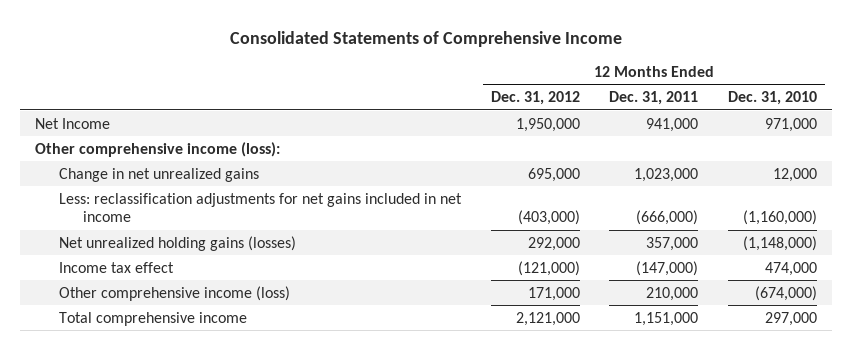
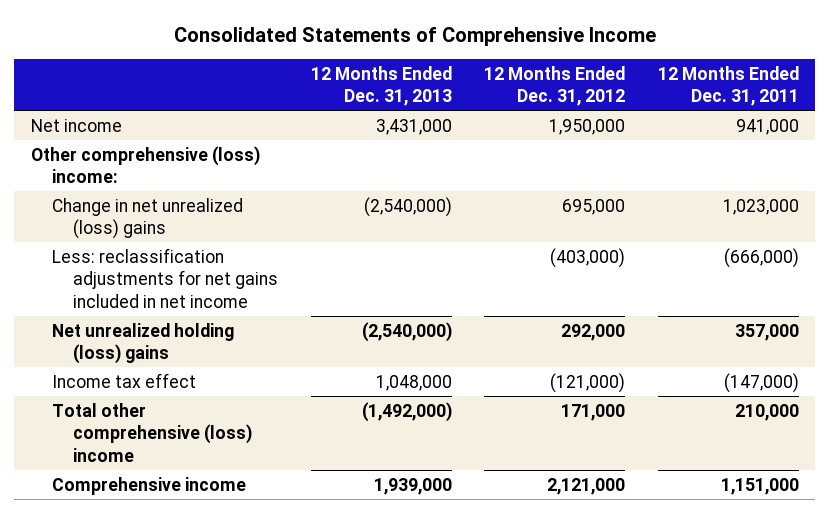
[728,91,818,106] Dec. 31, 2010 -> none
none -> [310,65,452,107] 12 Months Ended Dec. 31, 2013
[34,117,110,129] Net Income -> [30,118,122,132] Net income
[34,141,280,157] Other comprehensive income (loss): -> [30,145,260,184] Other comprehensive (loss) income:
[58,167,259,182] Change in net unrealized gains -> [51,197,243,240] Change in net unrealized (loss) gains
[58,235,296,251] Net unrealized holding gains (losses) -> [51,322,234,365] Net unrealized holding (loss) gains
[58,285,290,301] Other comprehensive income (loss) -> [51,402,253,462] Total other comprehensive (loss) income
[58,311,247,326] Total comprehensive income -> [51,476,246,495] Comprehensive income

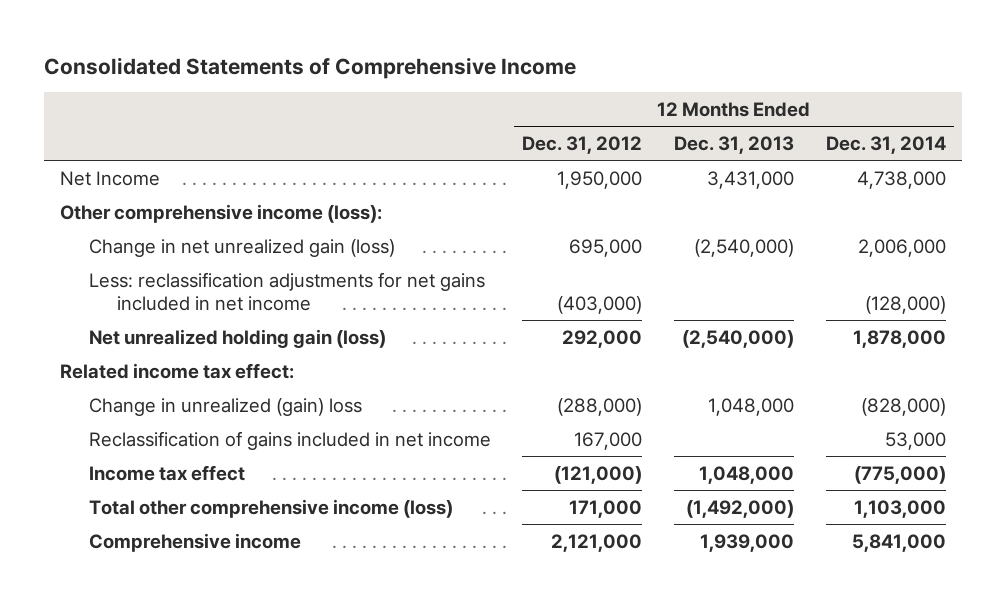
[657,65,799,107] 12 Months Ended Dec. 31, 2011 -> none
none -> [825,136,946,155] Dec. 31, 2014
[30,118,122,132] Net income -> [60,170,161,186] Net Income
[30,145,260,184] Other comprehensive (loss) income: -> [60,203,383,223] Other comprehensive income (loss):
[51,197,243,240] Change in net unrealized (loss) gains -> [88,238,395,257] Change in net unrealized gain (loss)
[51,322,234,365] Net unrealized holding (loss) gains -> [88,328,386,348] Net unrealized holding gain (loss)
none -> [60,362,295,379] Related income tax effect:
none -> [88,397,362,416] Change in unrealized (gain) loss
none -> [88,430,491,450] Reclassification of gains included in net income
[51,402,253,462] Total other comprehensive (loss) income -> [88,498,453,518] Total other comprehensive income (loss)

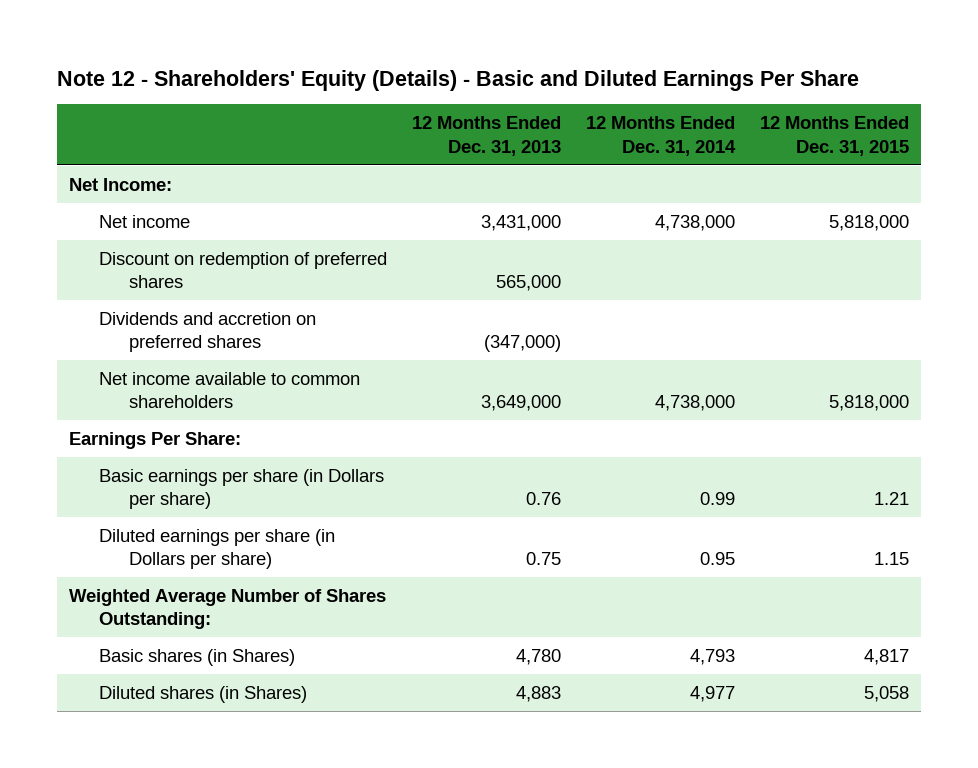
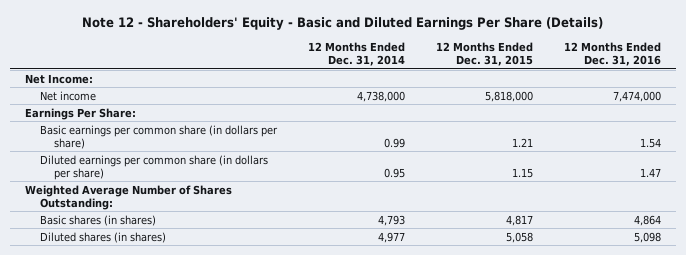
[56,69,859,91] Note 12 - Shareholders' Equity (Details) - Basic and Diluted Earnings Per Share -> [82,17,604,31] Note 12 - Shareholders' Equity - Basic and Diluted Earnings Per Share (Details)
[412,116,562,156] 12 Months Ended Dec. 31, 2013 -> none
none -> [563,42,661,67] 12 Months Ended Dec. 31, 2016
[99,251,388,289] Discount on redemption of preferred shares -> none
[99,311,317,353] Dividends and accretion on preferred shares -> none
[99,371,361,409] Net income available to common shareholders -> none
[99,468,385,510] Basic earnings per share (in Dollars per share) -> [39,124,278,149] Basic earnings per common share (in dollars per share)
[99,528,336,570] Diluted earnings per share (in Dollars per share) -> [39,154,268,180] Diluted earnings per common share (in dollars per share)
[99,648,296,666] Basic shares (in Shares) -> [39,214,156,226] Basic shares (in shares)
[99,685,308,703] Diluted shares (in Shares) -> [39,231,166,243] Diluted shares (in shares)

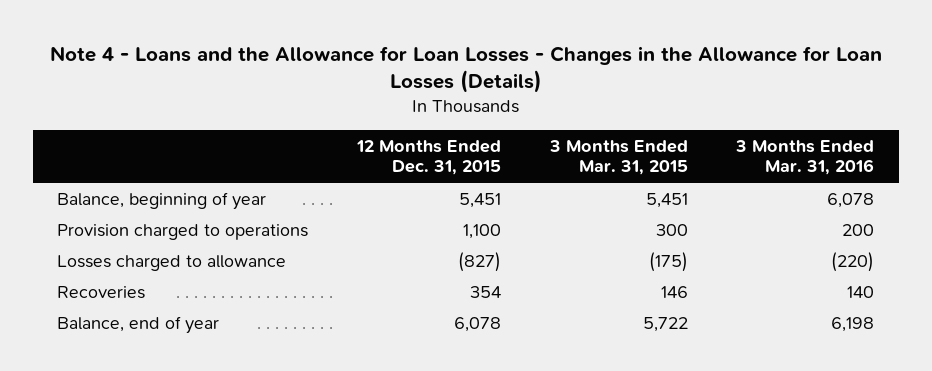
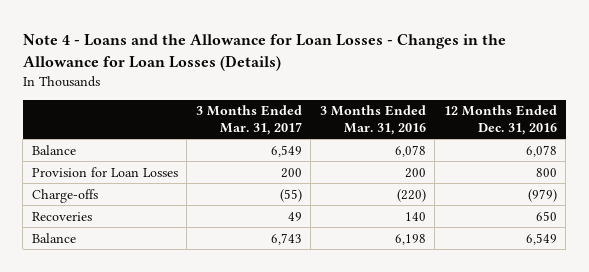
[356,139,502,176] 12 Months Ended Dec. 31, 2015 -> none
[548,139,688,176] 3 Months Ended Mar. 31, 2015 -> none
none -> [195,105,302,135] 3 Months Ended Mar. 31, 2017
none -> [443,105,557,135] 12 Months Ended Dec. 31, 2016
[57,191,267,210] Balance, beginning of year -> [31,144,76,155] Balance
[57,223,309,240] Provision charged to operations -> [31,166,178,177] Provision for Loan Losses
[57,254,287,271] Losses charged to allowance -> [31,188,98,203] Charge-offs
[57,315,220,334] Balance, end of year -> [31,232,76,243] Balance

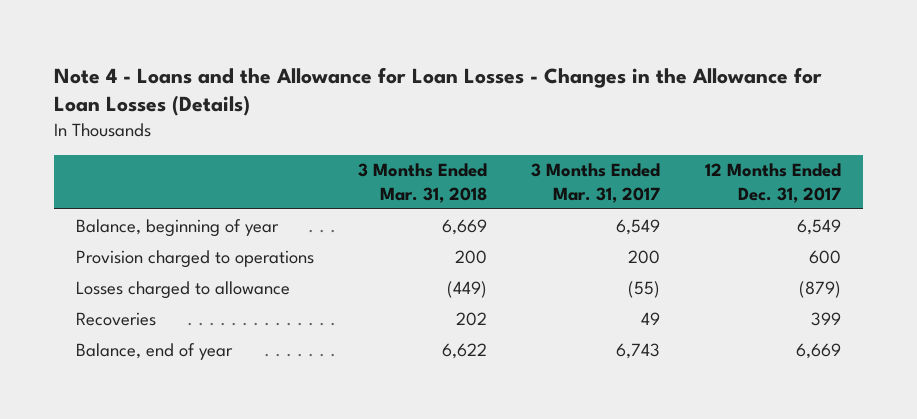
[319,105,426,135] 3 Months Ended Mar. 31, 2016 -> none
[443,105,557,135] 12 Months Ended Dec. 31, 2016 -> none
none -> [358,163,488,203] 3 Months Ended Mar. 31, 2018
none -> [704,163,841,203] 12 Months Ended Dec. 31, 2017
[31,144,76,155] Balance -> [75,218,279,237] Balance, beginning of year
[31,166,178,177] Provision for Loan Losses -> [75,249,314,268] Provision charged to operations
[31,188,98,203] Charge-offs -> [75,280,290,299] Losses charged to allowance
[31,232,76,243] Balance -> [75,342,233,360] Balance, end of year

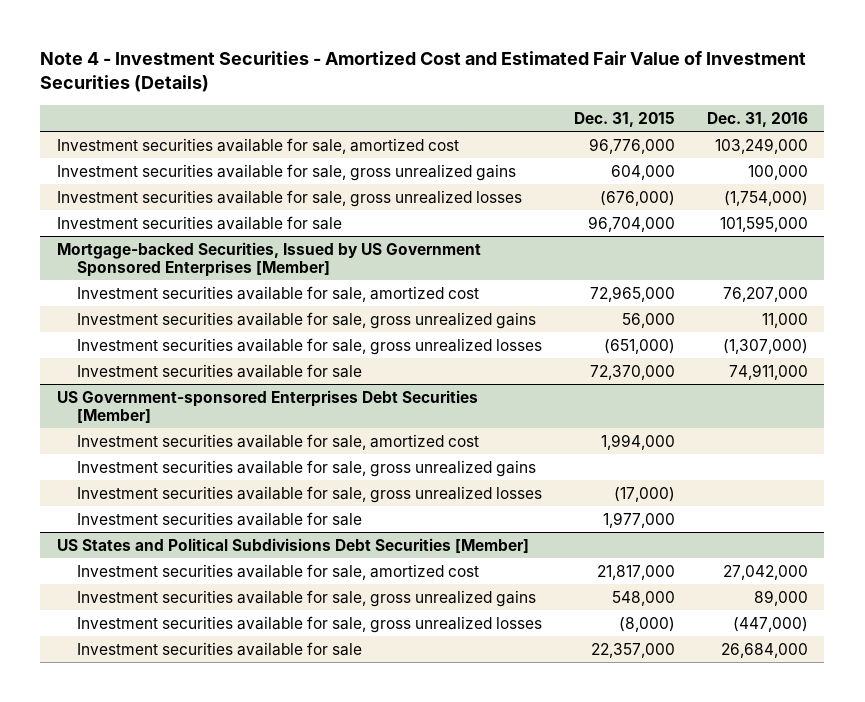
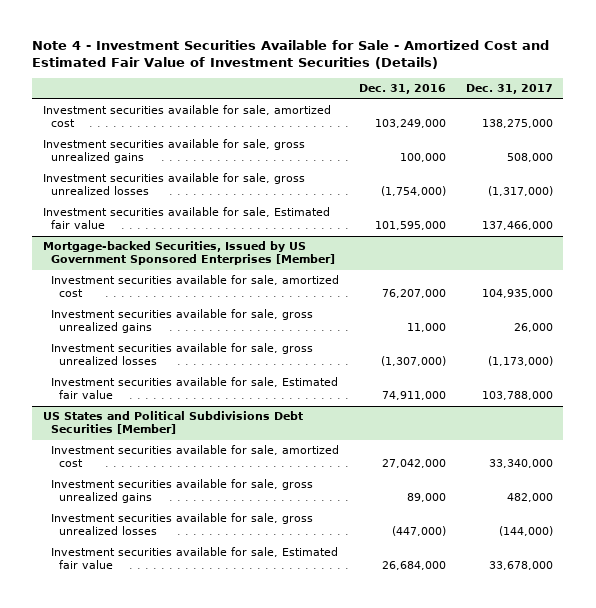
[40,50,807,93] Note 4 - Investment Securities - Amortized Cost and Estimated Fair Value of Investment Securities (Details) -> [32,39,550,69] Note 4 - Investment Securities Available for Sale - Amortized Cost and Estimated Fair Value of Investment Securities (Details)
[573,111,675,127] Dec. 31, 2015 -> none
none -> [466,84,554,95] Dec. 31, 2017
[56,215,342,230] Investment securities available for sale -> [42,207,330,230] Investment securities available for sale, Estimated fair value
[56,389,478,424] US Government-sponsored Enterprises Debt Securities [Member] -> none
[76,433,479,450] Investment securities available for sale, amortized cost -> none
[76,459,536,477] Investment securities available for sale, gross unrealized gains -> none
[76,485,542,503] Investment securities available for sale, gross unrealized losses -> none
[76,511,362,526] Investment securities available for sale -> none
[76,363,362,378] Investment securities available for sale -> [50,377,338,400] Investment securities available for sale, Estimated fair value
[76,641,362,656] Investment securities available for sale -> [50,547,338,570] Investment securities available for sale, Estimated fair value

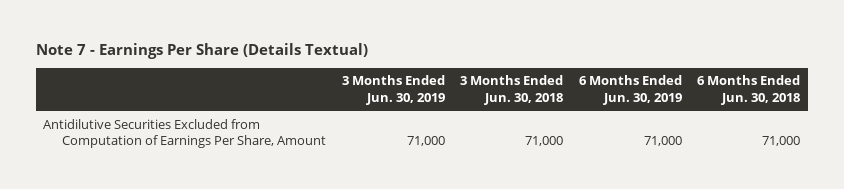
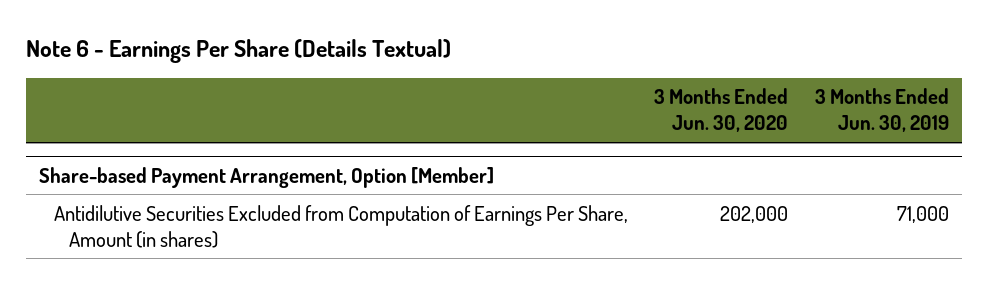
[35,43,368,60] Note 7 - Earnings Per Share (Details Textual) -> [25,39,451,64] Note 6 - Earnings Per Share (Details Textual)
[460,75,564,105] 3 Months Ended Jun. 30, 2018 -> none
[578,75,682,105] 6 Months Ended Jun. 30, 2019 -> none
[697,75,801,105] 6 Months Ended Jun. 30, 2018 -> none
none -> [654,88,789,133] 3 Months Ended Jun. 30, 2020
none -> [39,166,495,188] Share-based Payment Arrangement, Option [Member]
[43,118,326,148] Antidilutive Securities Excluded from Computation of Earnings Per Share, Amount -> [53,204,628,248] Antidilutive Securities Excluded from Computation of Earnings Per Share, Amount (in shares)

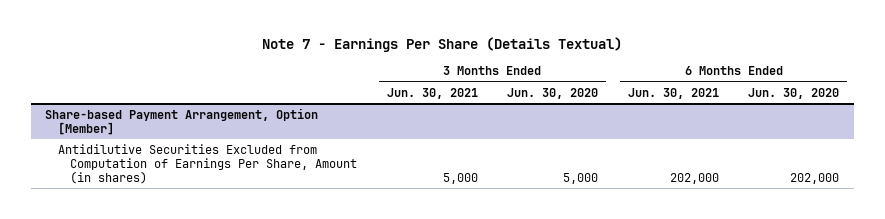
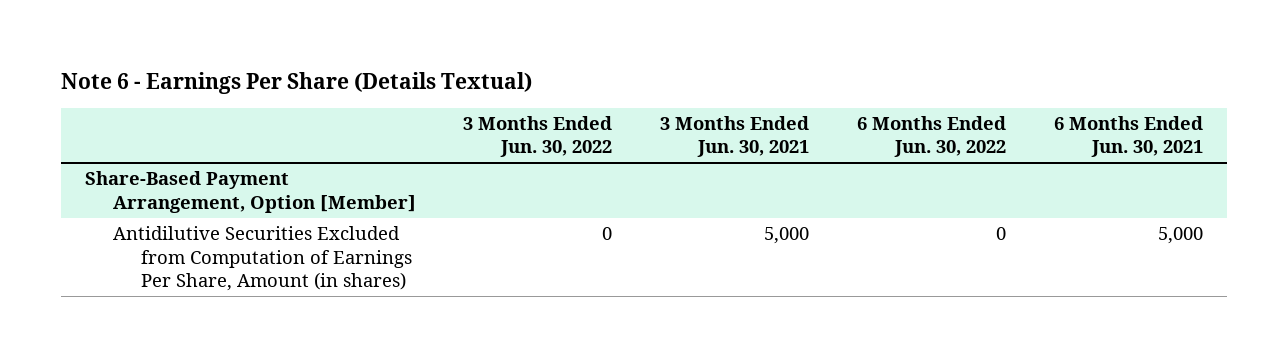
[262,36,623,52] Note 7 - Earnings Per Share (Details Textual) -> [60,72,532,95] Note 6 - Earnings Per Share (Details Textual)
[507,87,599,99] Jun. 30, 2020 -> none
[748,87,840,99] Jun. 30, 2020 -> none
none -> [463,115,613,158] 3 Months Ended Jun. 30, 2022
none -> [856,115,1006,158] 6 Months Ended Jun. 30, 2022
[45,108,319,135] Share-based Payment Arrangement, Option [Member] -> [84,171,416,213] Share-Based Payment Arrangement, Option [Member]
[669,172,719,184] 202,000 -> [1157,227,1203,245] 5,000

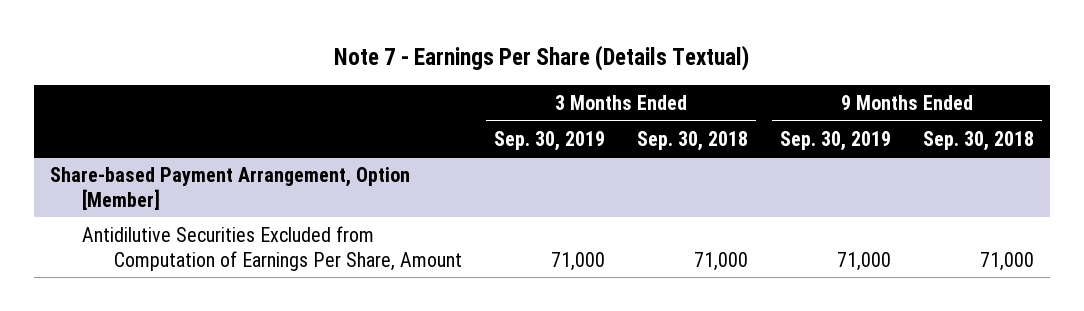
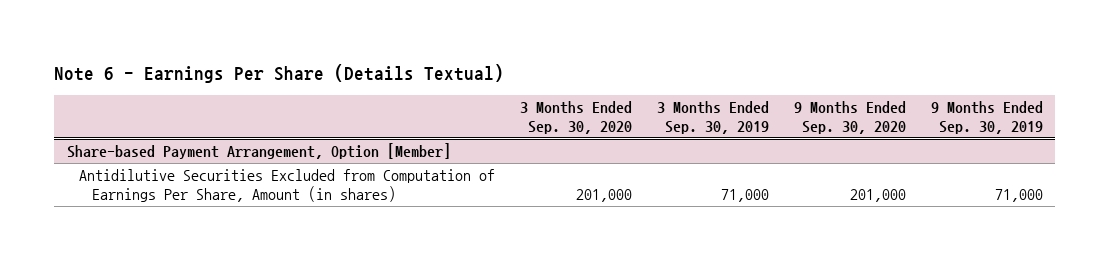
[333,45,749,72] Note 7 - Earnings Per Share (Details Textual) -> [54,64,505,84] Note 6 - Earnings Per Share (Details Textual)
[636,130,748,151] Sep. 30, 2018 -> none
[922,130,1034,151] Sep. 30, 2018 -> none
none -> [520,100,633,135] 3 Months Ended Sep. 30, 2020
none -> [794,100,907,135] 9 Months Ended Sep. 30, 2020
[82,225,462,271] Antidilutive Securities Excluded from Computation of Earnings Per Share, Amount -> [79,168,496,203] Antidilutive Securities Excluded from Computation of Earnings Per Share, Amount (in shares)

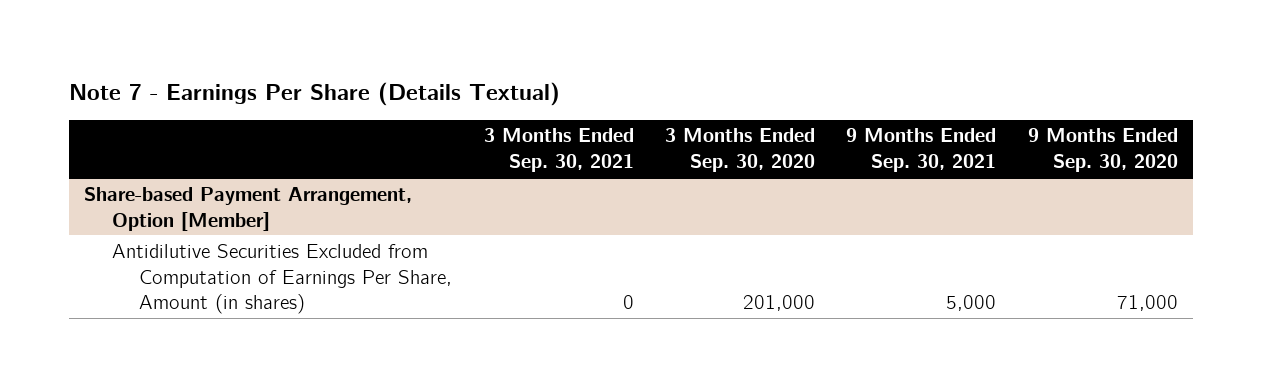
[54,64,505,84] Note 6 - Earnings Per Share (Details Textual) -> [68,81,560,106] Note 7 - Earnings Per Share (Details Textual)
[657,100,770,135] 3 Months Ended Sep. 30, 2019 -> none
[930,100,1043,135] 9 Months Ended Sep. 30, 2019 -> none
none -> [483,128,634,173] 3 Months Ended Sep. 30, 2021
none -> [846,128,997,173] 9 Months Ended Sep. 30, 2021
[850,189,907,203] 201,000 -> [1116,295,1178,312] 71,000

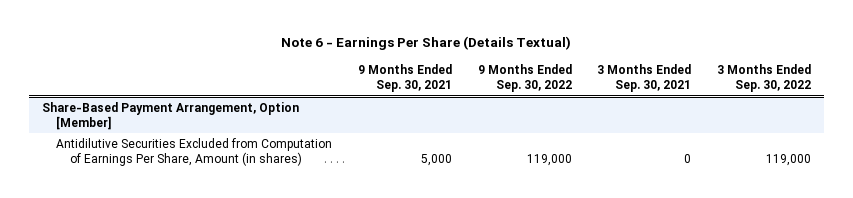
[68,81,560,106] Note 7 - Earnings Per Share (Details Textual) -> [281,36,572,51] Note 6 - Earnings Per Share (Details Textual)
[664,128,815,173] 3 Months Ended Sep. 30, 2020 -> none
[1027,128,1178,173] 9 Months Ended Sep. 30, 2020 -> none
none -> [477,64,572,92] 9 Months Ended Sep. 30, 2022
none -> [716,64,811,92] 3 Months Ended Sep. 30, 2022
[84,186,413,231] Share-based Payment Arrangement, Option [Member] -> [41,102,299,130] Share-Based Payment Arrangement, Option [Member]

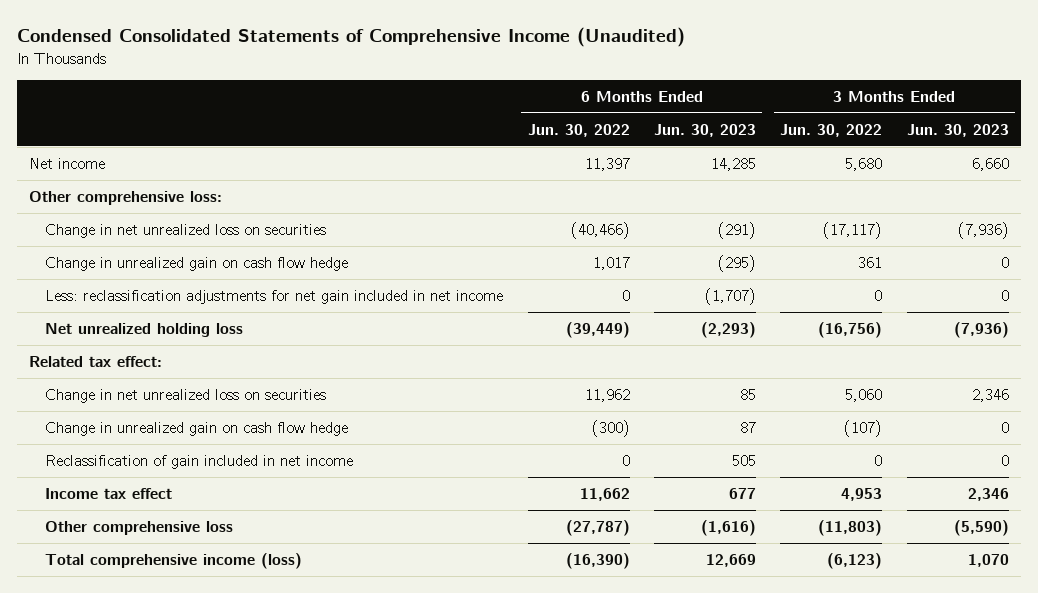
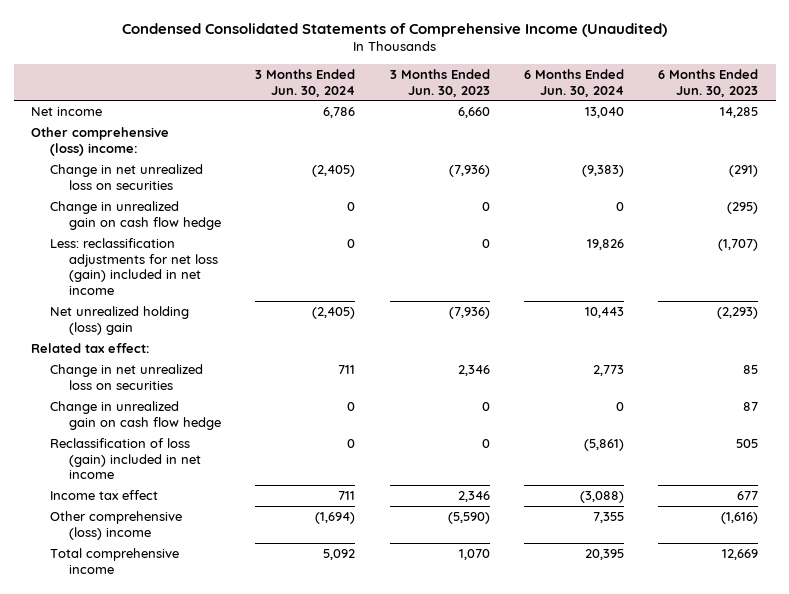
[527,123,630,137] Jun. 30, 2022 -> none
[780,123,883,137] Jun. 30, 2022 -> none
none -> [255,68,356,97] 3 Months Ended Jun. 30, 2024
none -> [523,68,624,97] 6 Months Ended Jun. 30, 2024
[29,190,223,205] Other comprehensive loss: -> [30,127,169,156] Other comprehensive (loss) income:
[45,289,504,304] Less: reclassification adjustments for net gain included in net income -> [49,238,218,295] Less: reclassification adjustments for net loss (gain) included in net income
[45,322,244,337] Net unrealized holding loss -> [49,306,189,335] Net unrealized holding (loss) gain
[45,454,354,469] Reclassification of gain included in net income -> [49,438,201,480] Reclassification of loss (gain) included in net income
[45,520,234,535] Other comprehensive loss -> [49,511,182,540] Other comprehensive (loss) income
[45,552,303,569] Total comprehensive income (loss) -> [49,548,179,574] Total comprehensive income

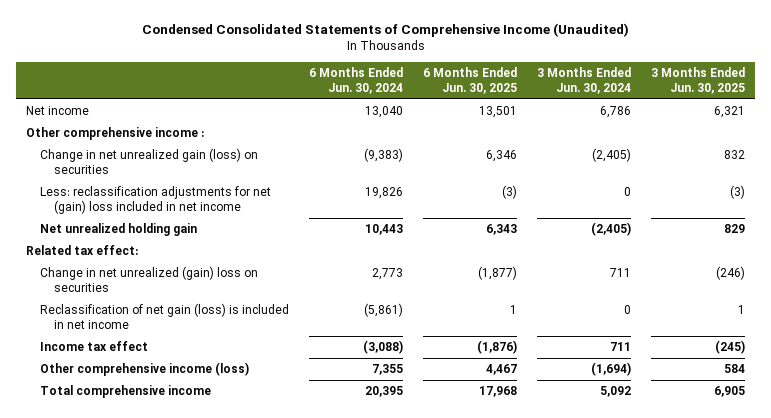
[389,68,490,97] 3 Months Ended Jun. 30, 2023 -> none
[658,68,759,97] 6 Months Ended Jun. 30, 2023 -> none
none -> [423,67,518,95] 6 Months Ended Jun. 30, 2025
none -> [651,67,746,95] 3 Months Ended Jun. 30, 2025
[49,201,221,230] Change in unrealized gain on cash flow hedge -> none
[30,127,169,156] Other comprehensive (loss) income: -> [25,127,204,141] Other comprehensive income :
[49,164,203,190] Change in net unrealized loss on securities -> [39,148,258,175] Change in net unrealized gain (loss) on securities
[49,238,218,295] Less: reclassification adjustments for net loss (gain) included in net income -> [39,186,271,215] Less: reclassification adjustments for net (gain) loss included in net income
[49,306,189,335] Net unrealized holding (loss) gain -> [39,223,197,237] Net unrealized holding gain
[49,401,221,430] Change in unrealized gain on cash flow hedge -> none
[49,364,203,390] Change in net unrealized loss on securities -> [39,266,258,293] Change in net unrealized (gain) loss on securities
[49,438,201,480] Reclassification of loss (gain) included in net income -> [39,303,289,330] Reclassification of net gain (loss) is included in net income
[49,511,182,540] Other comprehensive (loss) income -> [39,362,249,377] Other comprehensive income (loss)

